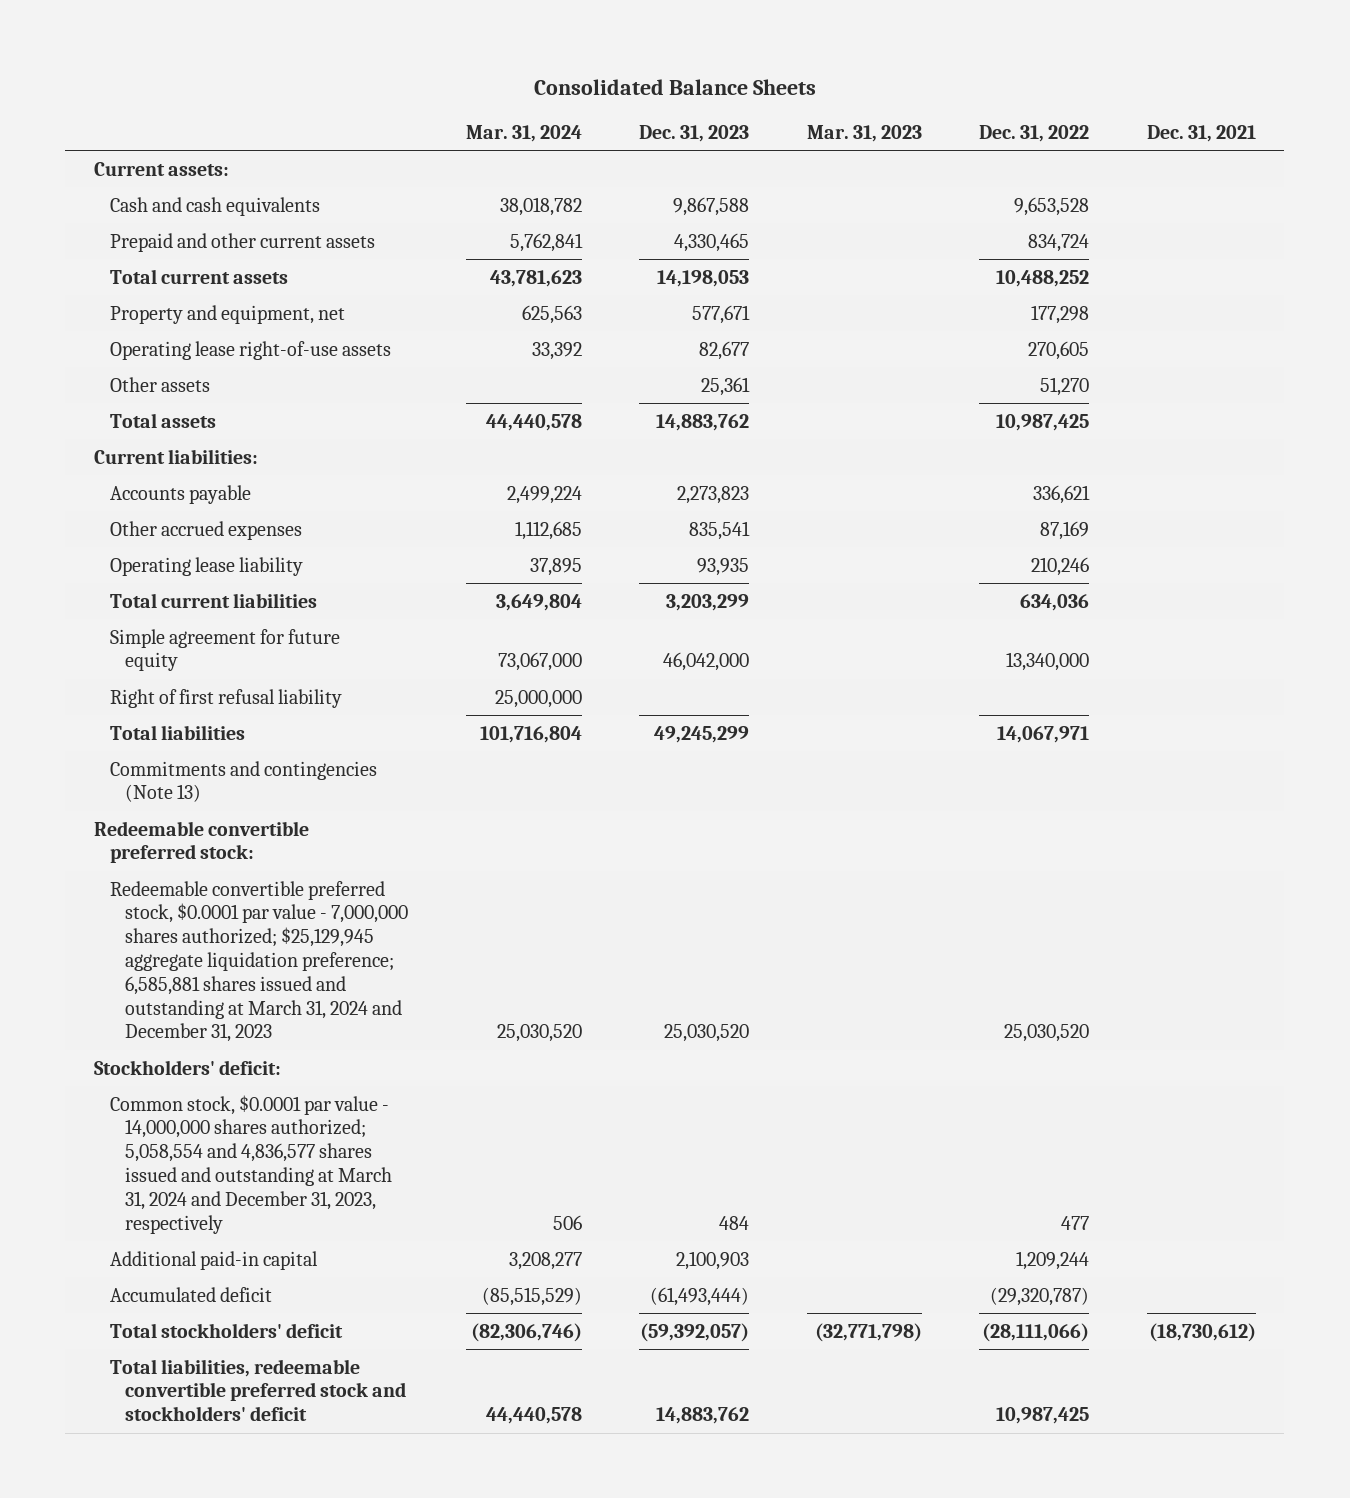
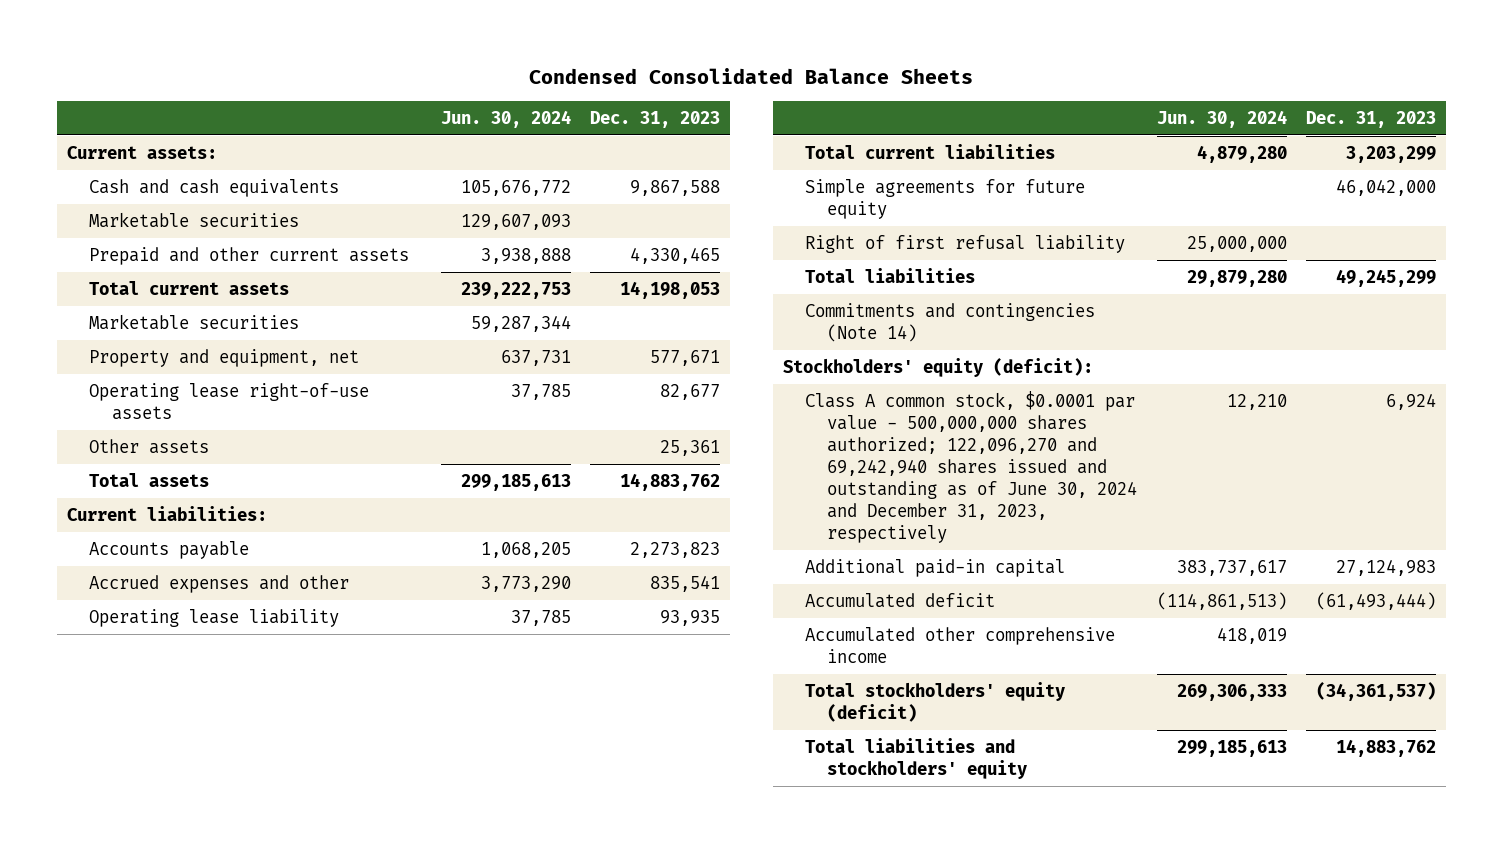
[533,79,816,96] Consolidated Balance Sheets -> [529,67,974,84] Condensed Consolidated Balance Sheets
[465,124,582,142] Mar. 31, 2024 -> none
[806,124,922,142] Mar. 31, 2023 -> none
[979,124,1090,142] Dec. 31, 2022 -> none
[1146,124,1256,142] Dec. 31, 2021 -> none
none -> [440,109,571,128] Jun. 30, 2024
none -> [89,211,300,228] Marketable securities
none -> [89,313,300,330] Marketable securities
[109,520,302,540] Other accrued expenses -> [89,574,350,593] Accrued expenses and other
[109,628,340,672] Simple agreement for future equity -> [805,178,1086,219] Simple agreements for future equity
[93,820,309,864] Redeemable convertible preferred stock: -> none
[109,880,409,1043] Redeemable convertible preferred stock, $0.0001 par value - 7,000,000 shares authorized; $25,129,945 aggregate liquidation preference; 6,585,881 shares issued and outstanding at March 31, 2024 and December 31, 2023 -> none
[109,760,377,803] Commitments and contingencies (Note 13) -> [805,302,1096,342] Commitments and contingencies (Note 14)
[93,1059,281,1075] Stockholders' deficit: -> [782,357,1093,377] Stockholders' equity (deficit):
[109,1094,393,1234] Common stock, $0.0001 par value - 14,000,000 shares authorized; 5,058,554 and 4,836,577 shares issued and outstanding at March 31, 2024 and December 31, 2023, respectively -> [805,390,1138,544] Class A common stock, $0.0001 par value - 500,000,000 shares authorized; 122,096,270 and 69,242,940 shares issued and outstanding as of June 30, 2024 and December 31, 2023, respectively
[719,1215,750,1230] 484 -> [1386,392,1437,410] 6,924
[676,1250,750,1270] 2,100,903 -> [1336,558,1437,576] 27,124,983
none -> [805,626,1116,663] Accumulated other comprehensive income
[109,1322,343,1338] Total stockholders' deficit -> [805,681,1066,722] Total stockholders' equity (deficit)
[640,1322,750,1342] (59,392,057) -> [1316,681,1437,701] (34,361,537)
[109,1358,407,1422] Total liabilities, redeemable convertible preferred stock and stockholders' deficit -> [805,737,1028,779] Total liabilities and stockholders' equity

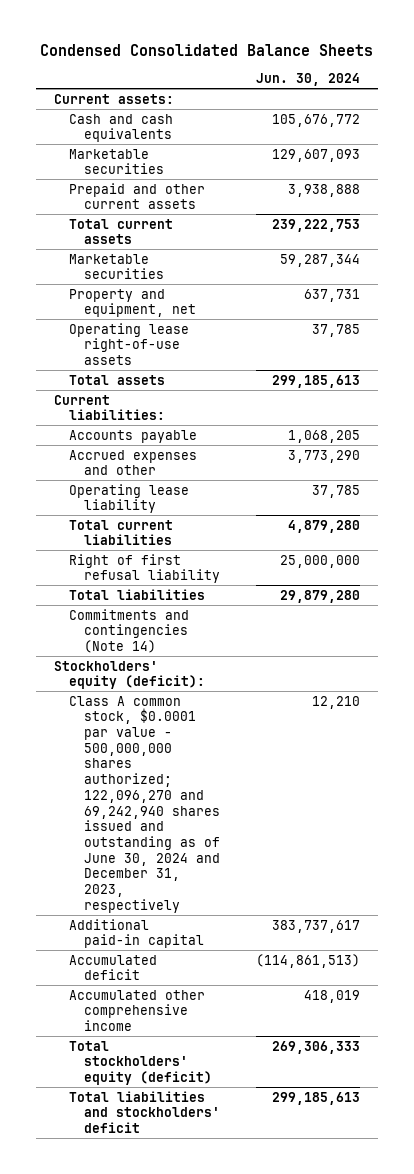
[590,110,721,128] Dec. 31, 2023 -> none
[89,438,210,454] Other assets -> none
[805,178,1086,219] Simple agreements for future equity -> none
[805,737,1028,779] Total liabilities and stockholders' equity -> [69,1090,221,1133] Total liabilities and stockholders' deficit

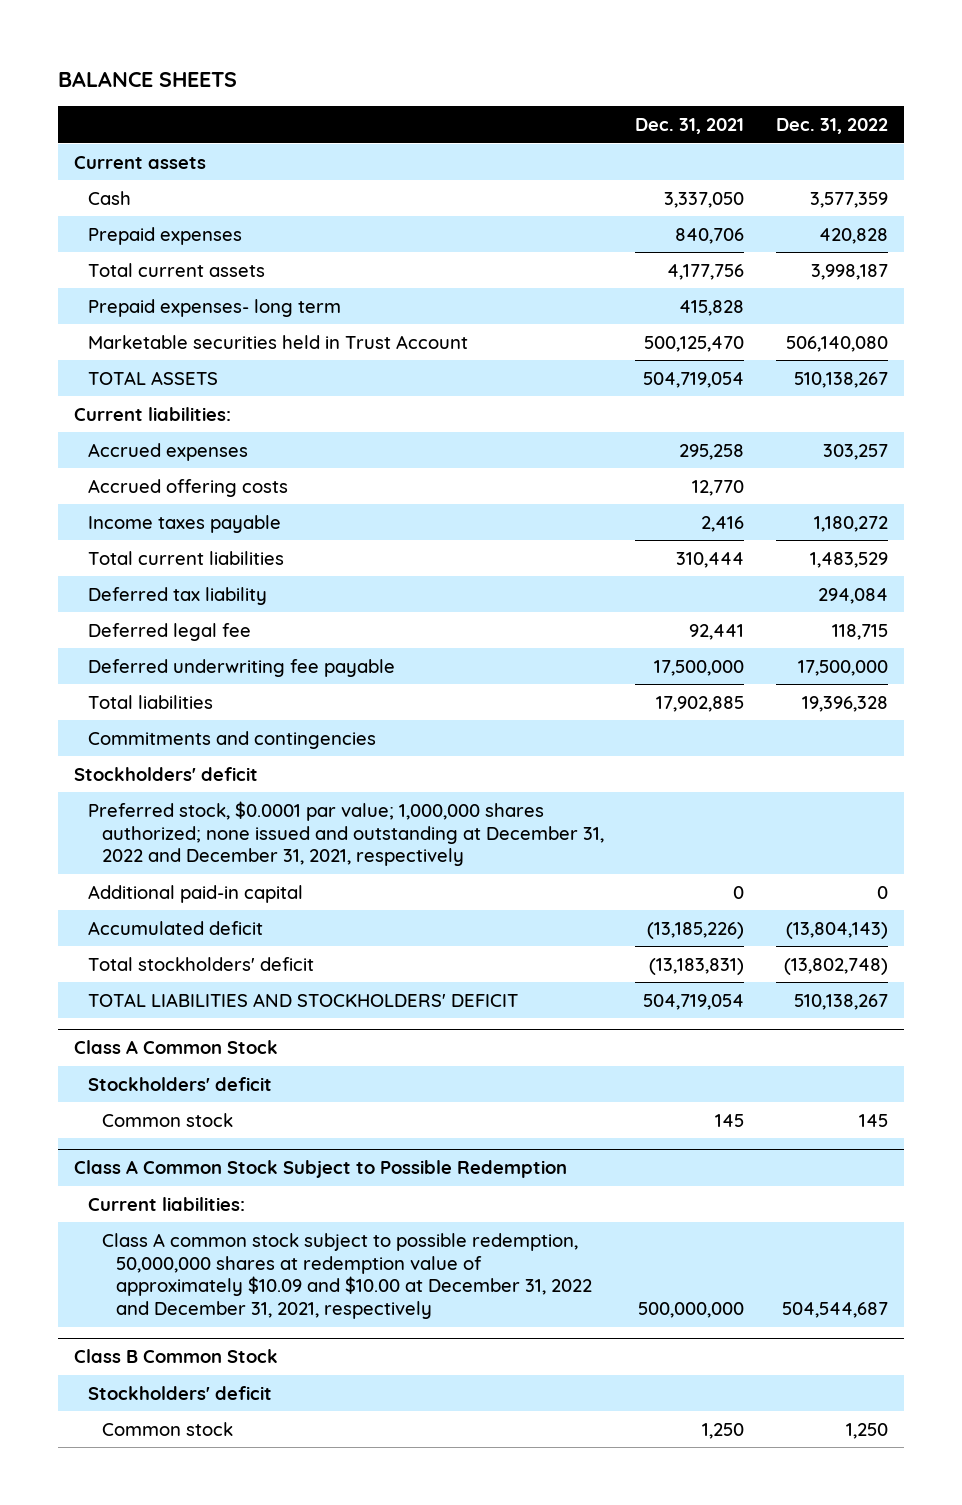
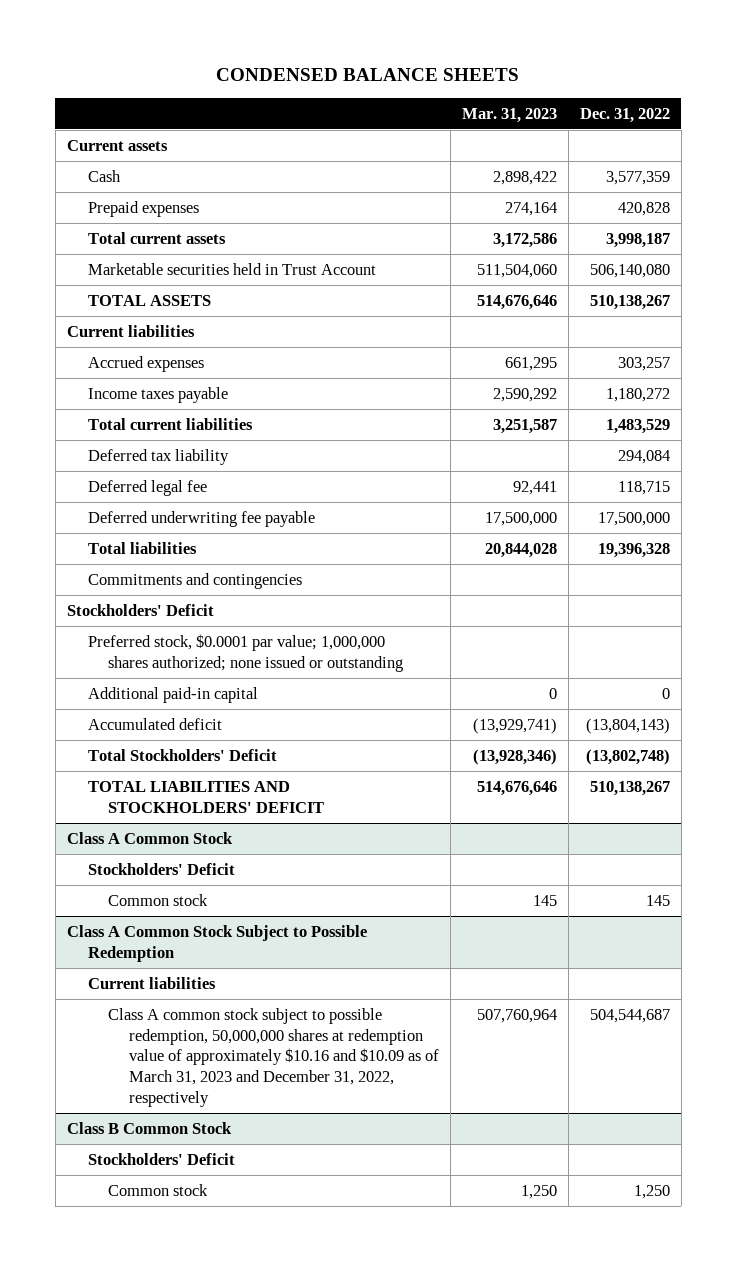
[58,71,238,88] BALANCE SHEETS -> [216,68,520,82] CONDENSED BALANCE SHEETS
[635,118,745,135] Dec. 31, 2021 -> none
none -> [461,107,557,123] Mar. 31, 2023
[88,298,342,317] Prepaid expenses- long term -> none
[74,406,232,421] Current liabilities: -> [66,324,195,337] Current liabilities
[88,478,289,497] Accrued offering costs -> none
[74,766,259,781] Stockholders' deficit -> [66,603,214,616] Stockholders' Deficit
[88,800,605,867] Preferred stock, $0.0001 par value; 1,000,000 shares authorized; none issued and outstanding at December 31, 2022 and December 31, 2021, respectively -> [87,633,404,672] Preferred stock, $0.0001 par value; 1,000,000 shares authorized; none issued or outstanding
[88,956,315,971] Total stockholders' deficit -> [87,748,277,761] Total Stockholders' Deficit
[88,1076,273,1091] Stockholders' deficit -> [87,862,235,875] Stockholders' Deficit
[88,1196,246,1211] Current liabilities: -> [87,976,216,989] Current liabilities
[102,1232,593,1320] Class A common stock subject to possible redemption, 50,000,000 shares at redemption value of approximately $10.09 and $10.00 at December 31, 2022 and December 31, 2021, respectively -> [108,1007,439,1107] Class A common stock subject to possible redemption, 50,000,000 shares at redemption value of approximately $10.16 and $10.09 as of March 31, 2023 and December 31, 2022, respectively
[88,1385,273,1400] Stockholders' deficit -> [87,1152,235,1165] Stockholders' Deficit

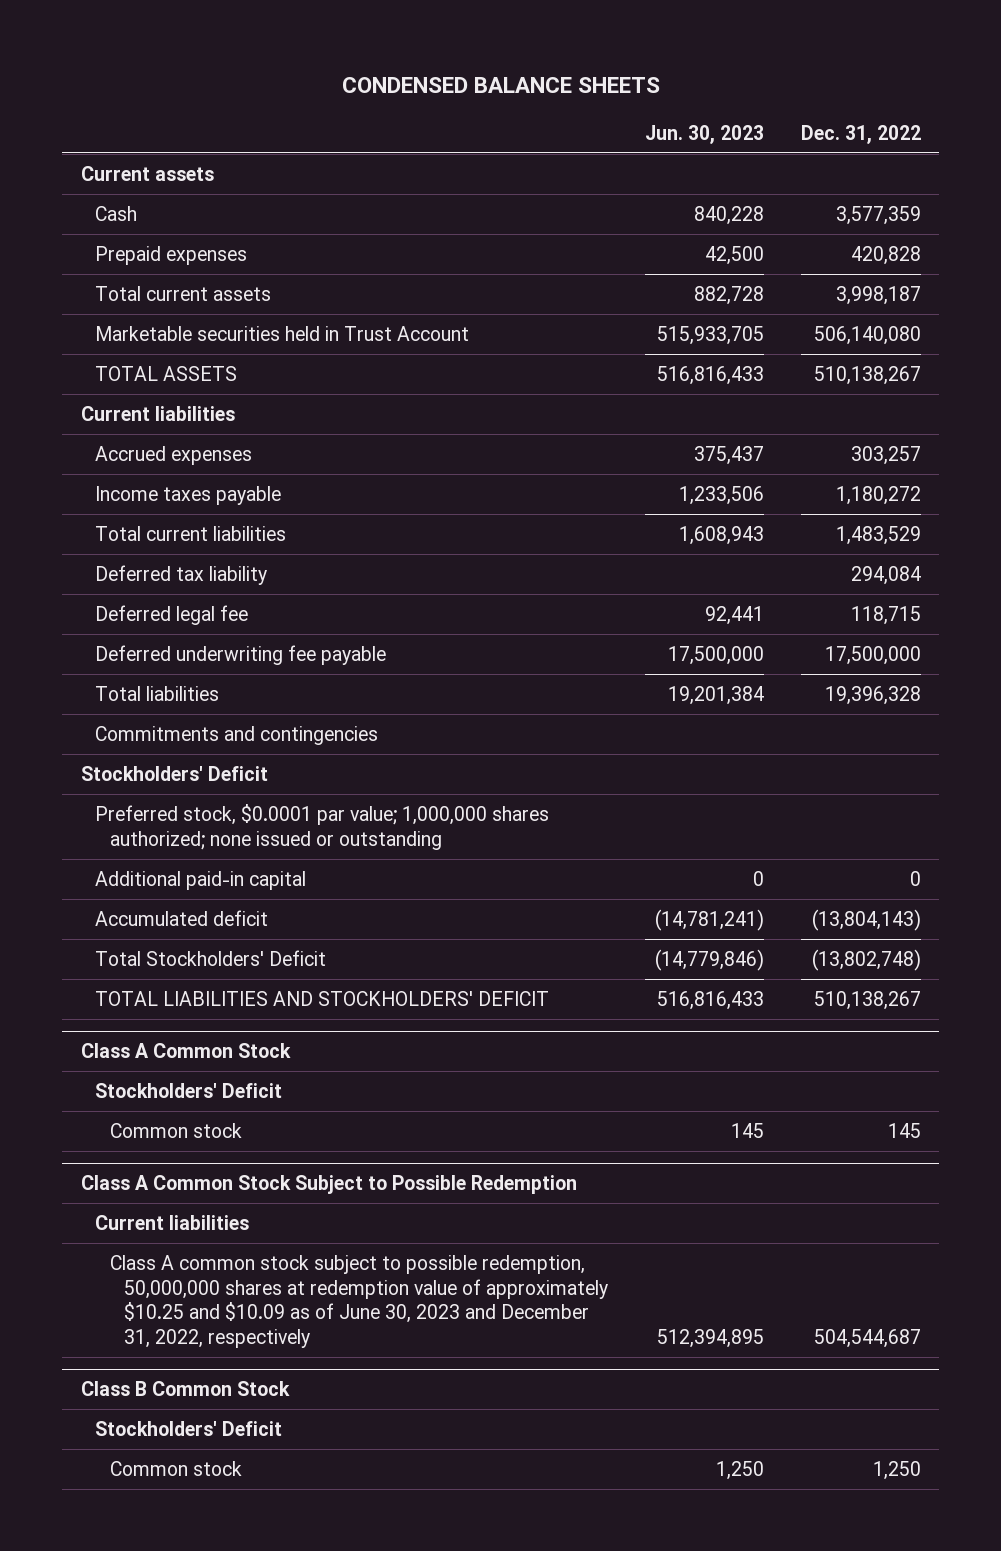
[461,107,557,123] Mar. 31, 2023 -> none
none -> [645,124,765,144] Jun. 30, 2023
[108,1007,439,1107] Class A common stock subject to possible redemption, 50,000,000 shares at redemption value of approximately $10.16 and $10.09 as of March 31, 2023 and December 31, 2022, respectively -> [109,1255,609,1348] Class A common stock subject to possible redemption, 50,000,000 shares at redemption value of approximately $10.25 and $10.09 as of June 30, 2023 and December 31, 2022, respectively

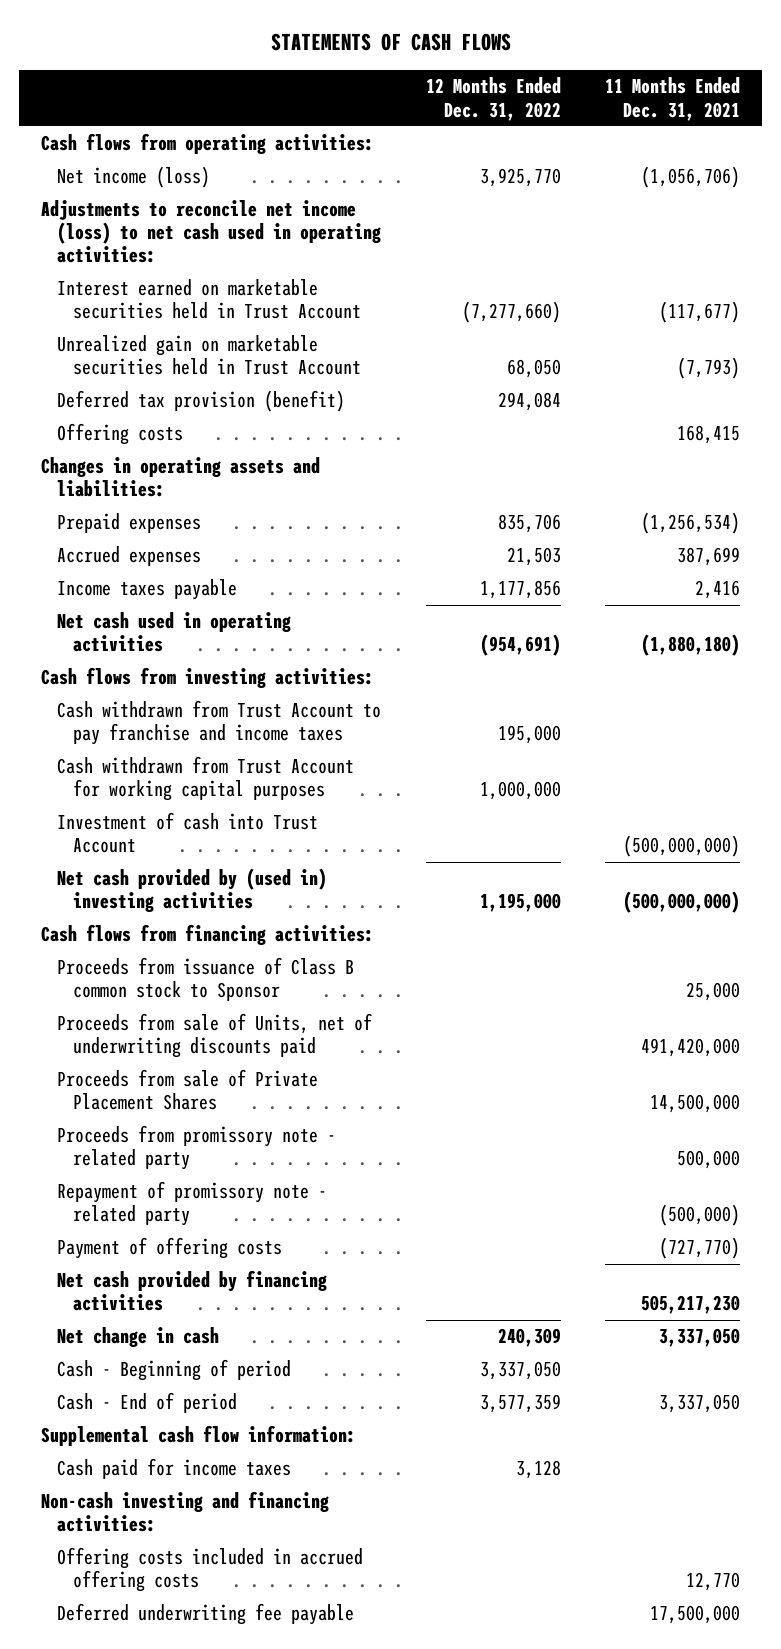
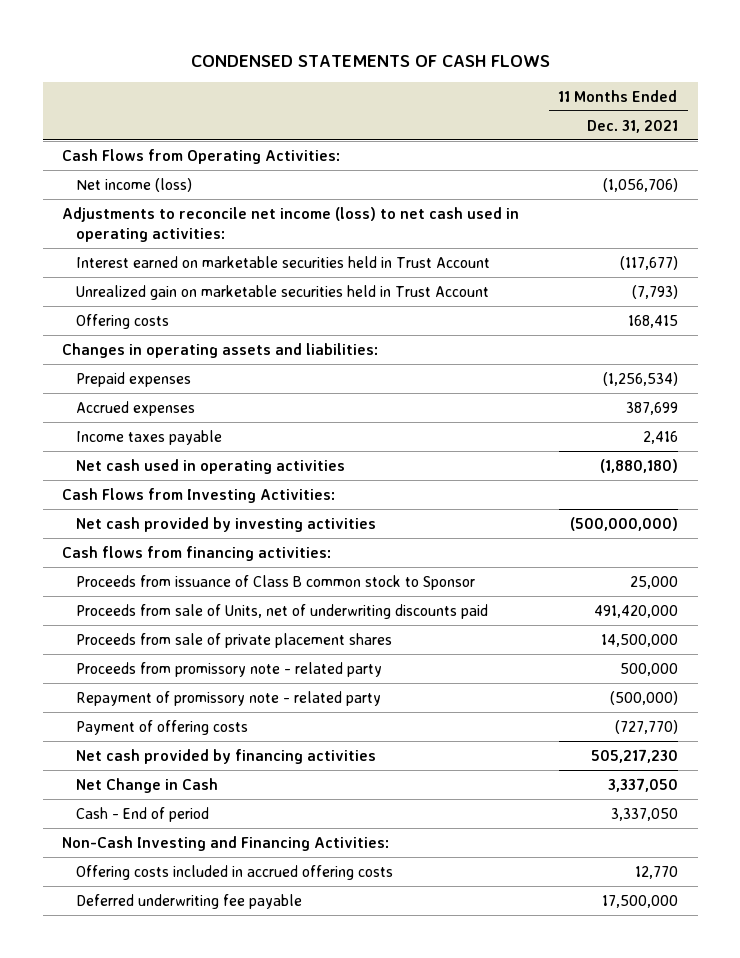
[270,33,511,52] STATEMENTS OF CASH FLOWS -> [191,54,551,67] CONDENSED STATEMENTS OF CASH FLOWS
[425,77,561,121] 12 Months Ended Dec. 31, 2022 -> none
[41,133,375,155] Cash flows from operating activities: -> [62,148,341,164] Cash Flows from Operating Activities:
[57,390,346,413] Deferred tax provision (benefit) -> none
[57,700,382,746] Cash withdrawn from Trust Account to pay franchise and income taxes -> none
[57,756,355,802] Cash withdrawn from Trust Account for working capital purposes -> none
[57,812,319,854] Investment of cash into Trust Account -> none
[41,667,375,689] Cash flows from investing activities: -> [62,487,336,503] Cash Flows from Investing Activities:
[57,868,328,913] Net cash provided by (used in) investing activities -> [75,516,376,532] Net cash provided by investing activities
[57,1069,319,1111] Proceeds from sale of Private Placement Shares -> [75,632,392,648] Proceeds from sale of private placement shares
[57,1359,292,1382] Cash - Beginning of period -> none
[57,1327,220,1348] Net change in cash -> [75,777,218,793] Net Change in Cash
[41,1425,357,1447] Supplemental cash flow information: -> none
[57,1458,292,1480] Cash paid for income taxes -> none
[41,1491,330,1533] Non-cash investing and financing activities: -> [62,835,390,851] Non-Cash Investing and Financing Activities:

